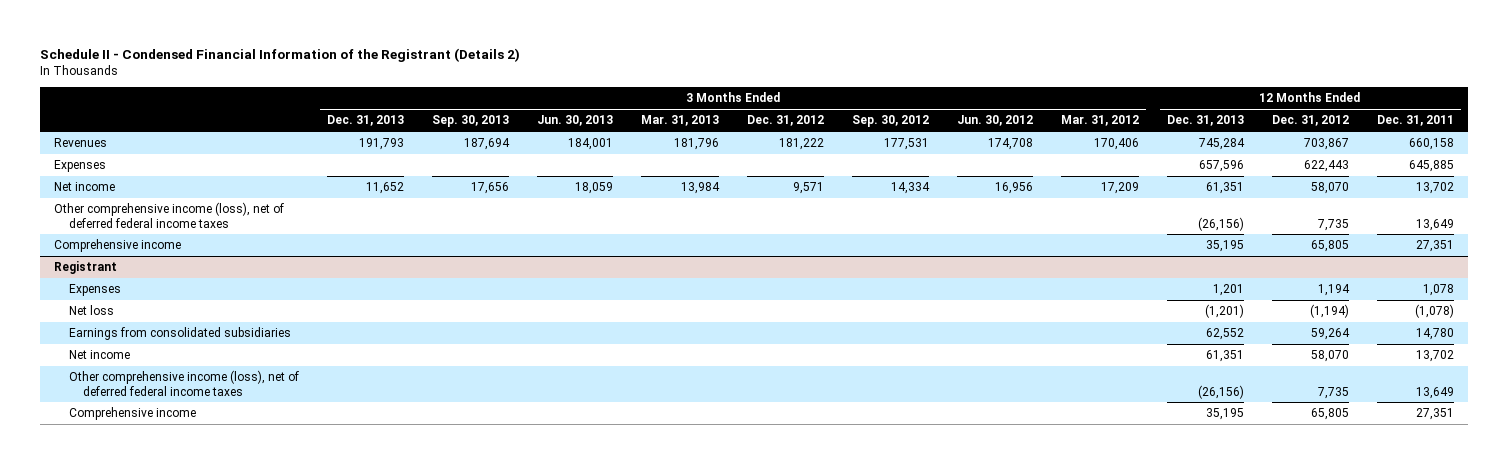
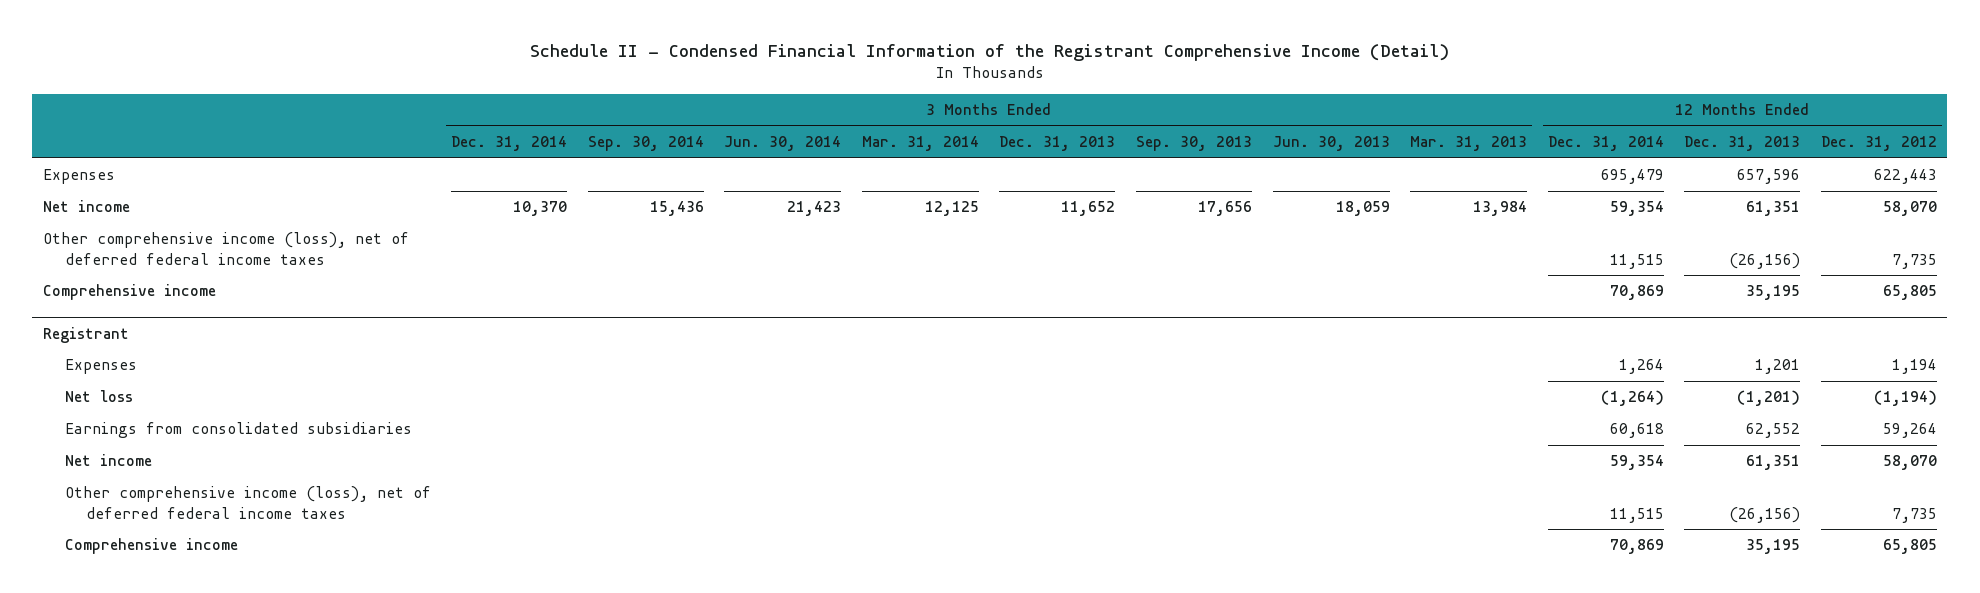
[40,47,521,62] Schedule II - Condensed Financial Information of the Registrant (Details 2) -> [529,43,1449,61] Schedule II - Condensed Financial Information of the Registrant Comprehensive Income (Detail)
[746,115,824,127] Dec. 31, 2012 -> none
[851,115,929,128] Sep. 30, 2012 -> none
[956,115,1033,127] Jun. 30, 2012 -> none
[1060,115,1139,127] Mar. 31, 2012 -> none
[1376,115,1454,127] Dec. 31, 2011 -> none
none -> [451,136,568,152] Dec. 31, 2014
none -> [587,136,704,152] Sep. 30, 2014
none -> [724,136,842,152] Jun. 30, 2014
none -> [861,136,979,152] Mar. 31, 2014
none -> [1547,136,1664,152] Dec. 31, 2014
[54,138,108,148] Revenues -> none

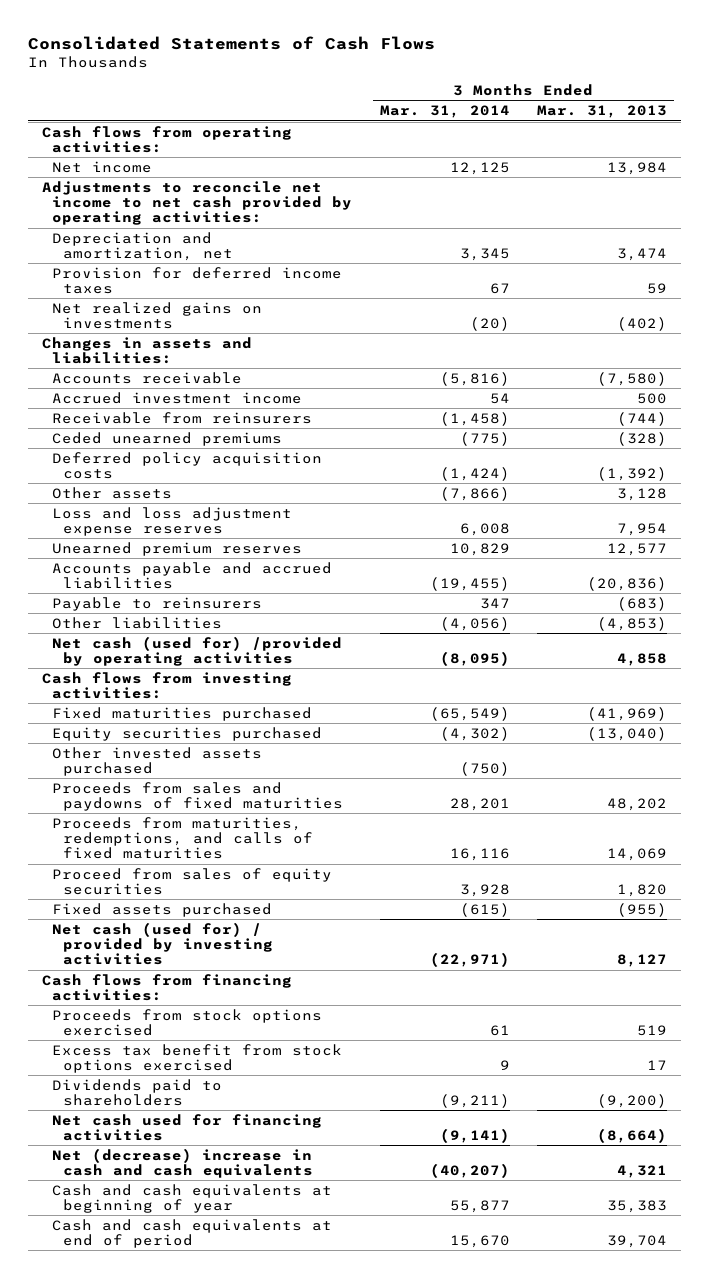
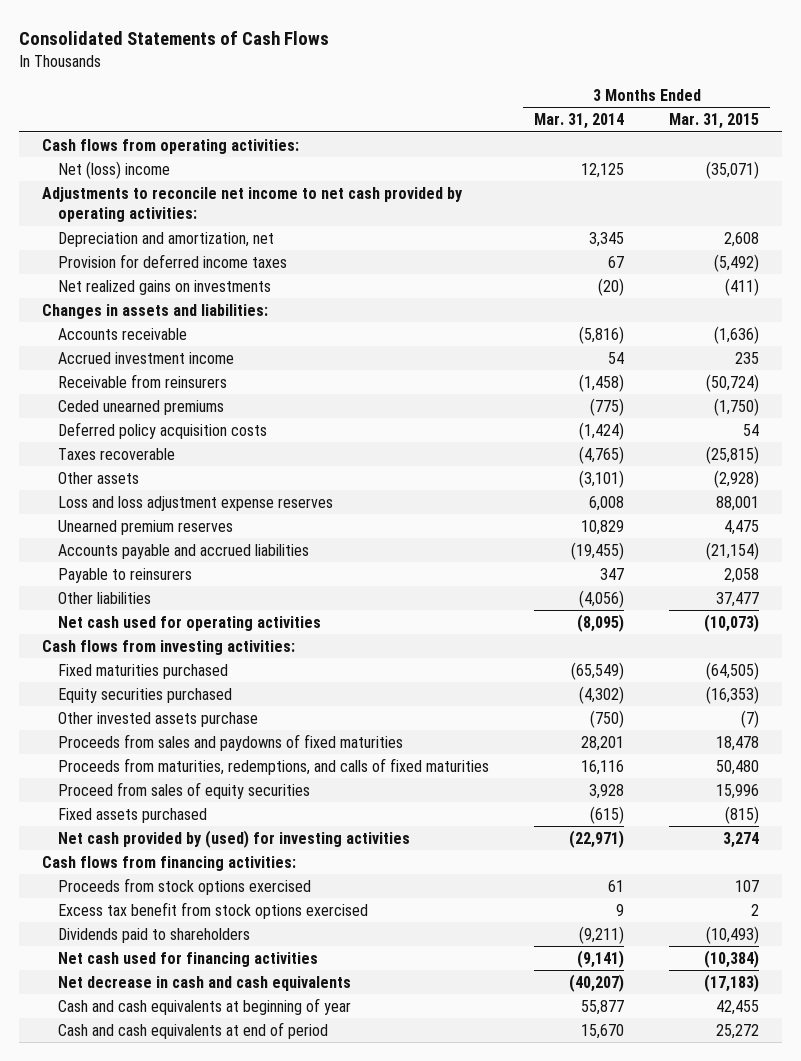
[536,105,667,119] Mar. 31, 2013 -> none
none -> [669,113,760,130] Mar. 31, 2015
[52,160,153,173] Net income -> [58,161,171,180] Net (loss) income
none -> [58,448,176,461] Taxes recoverable
[439,486,510,501] (7,866) -> [579,470,625,489] (3,101)
[52,635,343,667] Net cash (used for) /provided by operating activities -> [58,616,322,632] Net cash used for operating activities
[52,746,263,777] Other invested assets purchased -> [58,712,259,728] Other invested assets purchase
[52,921,273,966] Net cash (used for) / provided by investing activities -> [58,830,411,849] Net cash provided by (used) for investing activities
[52,1147,313,1179] Net (decrease) increase in cash and cash equivalents -> [58,976,352,992] Net decrease in cash and cash equivalents

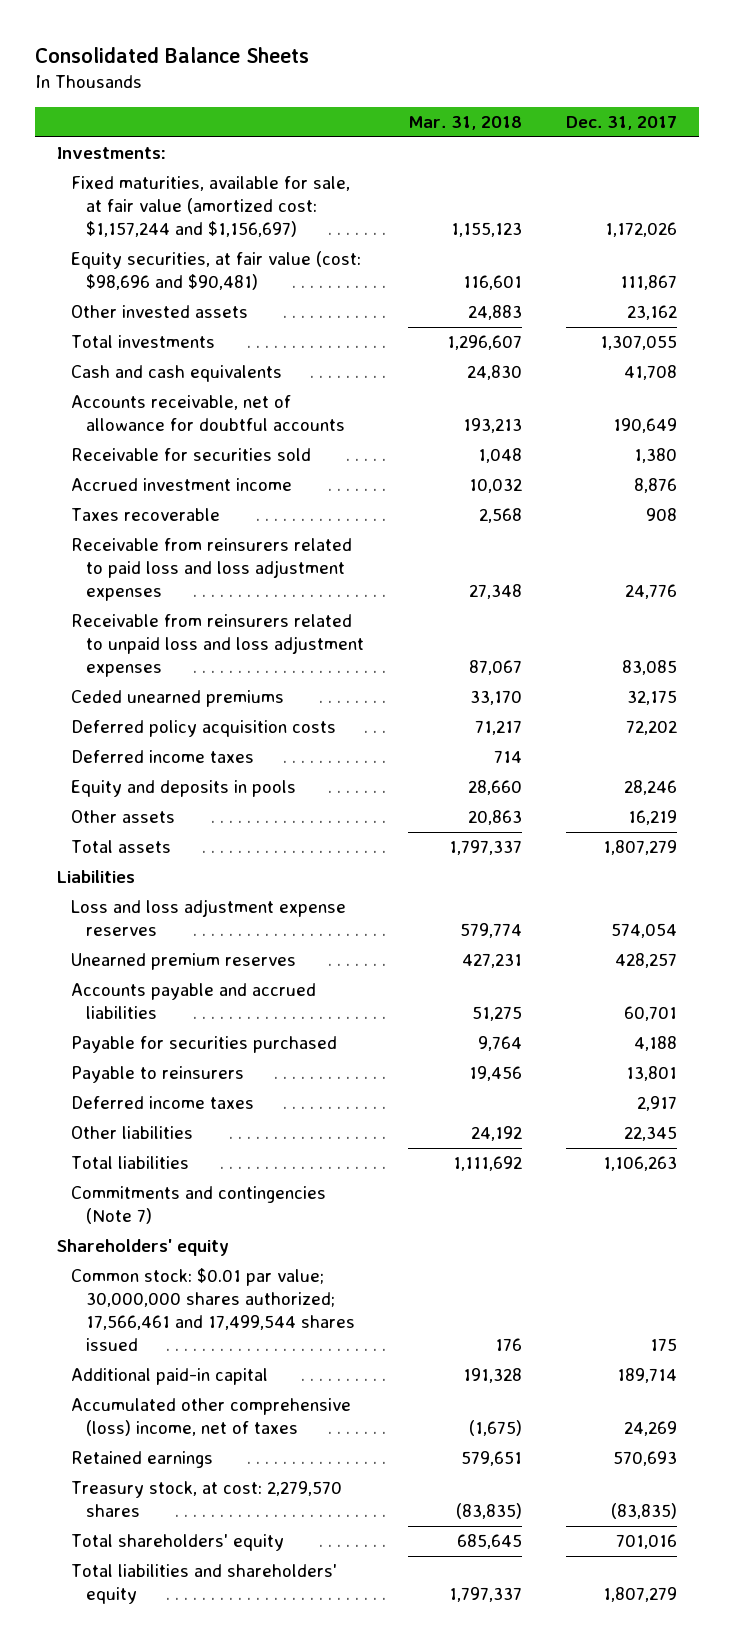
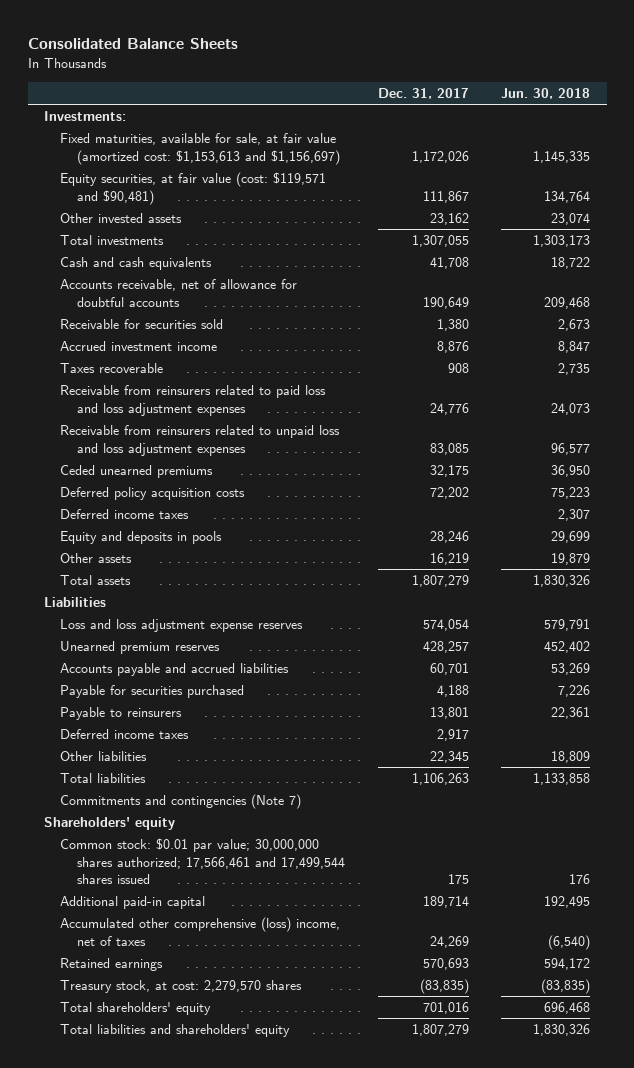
[408,115,523,130] Mar. 31, 2018 -> none
none -> [501,87,591,99] Jun. 30, 2018
[71,176,351,238] Fixed maturities, available for sale, at fair value (amortized cost: $1,157,244 and $1,156,697) -> [60,133,340,165] Fixed maturities, available for sale, at fair value (amortized cost: $1,153,613 and $1,156,697)
[71,251,362,291] Equity securities, at fair value (cost: $98,696 and $90,481) -> [60,172,327,205] Equity securities, at fair value (cost: $119,571 and $90,481)

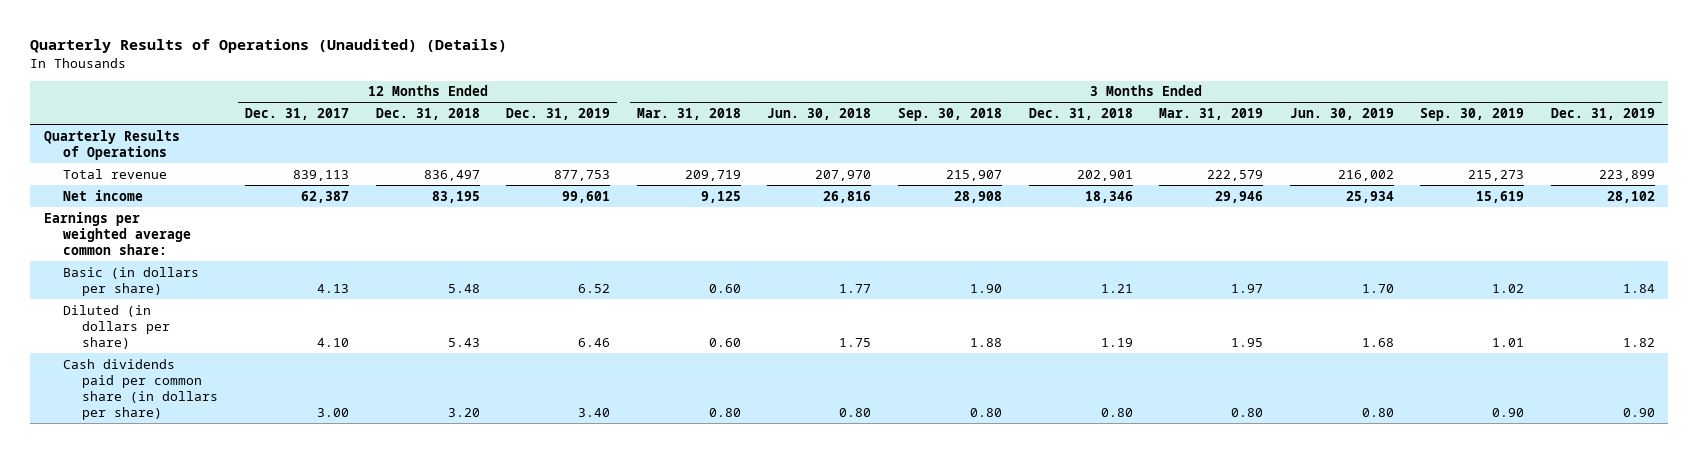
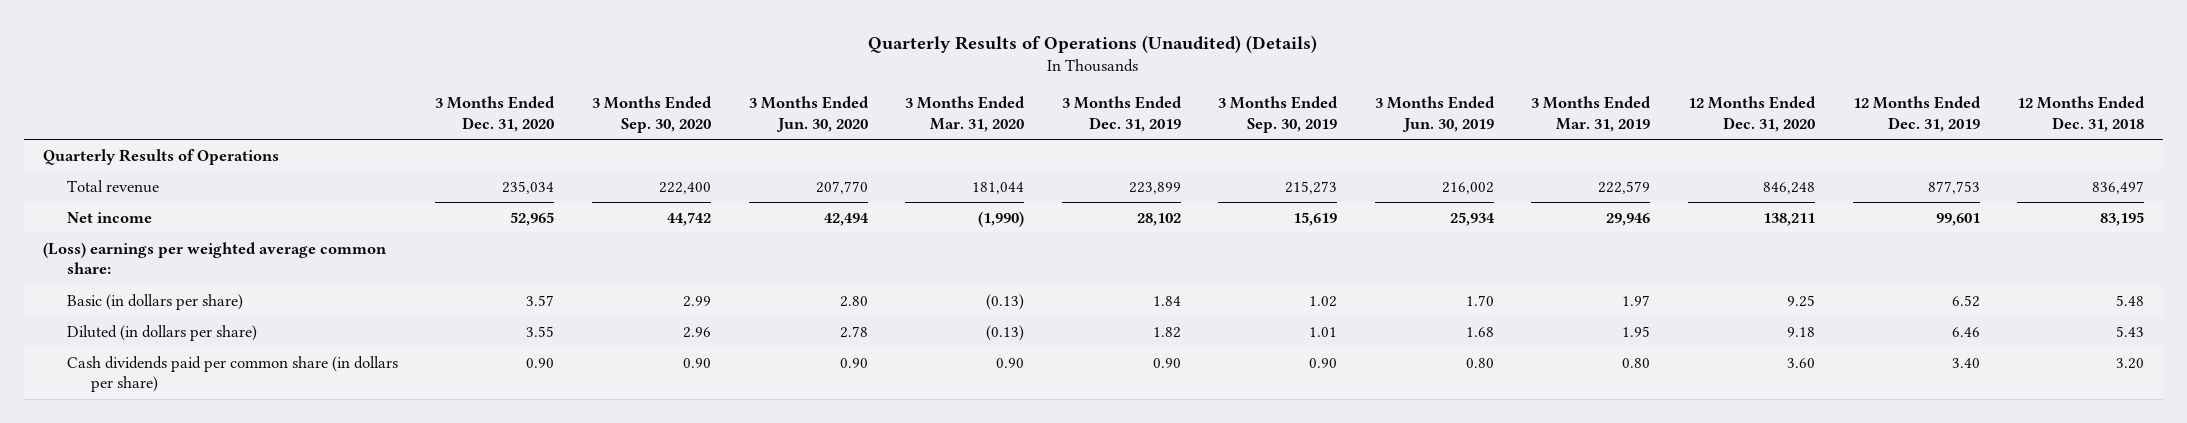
[244,107,349,120] Dec. 31, 2017 -> none
[636,107,741,120] Mar. 31, 2018 -> none
[767,107,872,120] Jun. 30, 2018 -> none
[897,107,1002,121] Sep. 30, 2018 -> none
[1028,107,1133,120] Dec. 31, 2018 -> none
none -> [435,96,556,132] 3 Months Ended Dec. 31, 2020
none -> [592,96,713,133] 3 Months Ended Sep. 30, 2020
none -> [748,96,869,132] 3 Months Ended Jun. 30, 2020
none -> [905,96,1026,132] 3 Months Ended Mar. 31, 2020
none -> [1688,96,1817,132] 12 Months Ended Dec. 31, 2020
[43,211,191,255] Earnings per weighted average common share: -> [42,241,387,275] (Loss) earnings per weighted average common share:

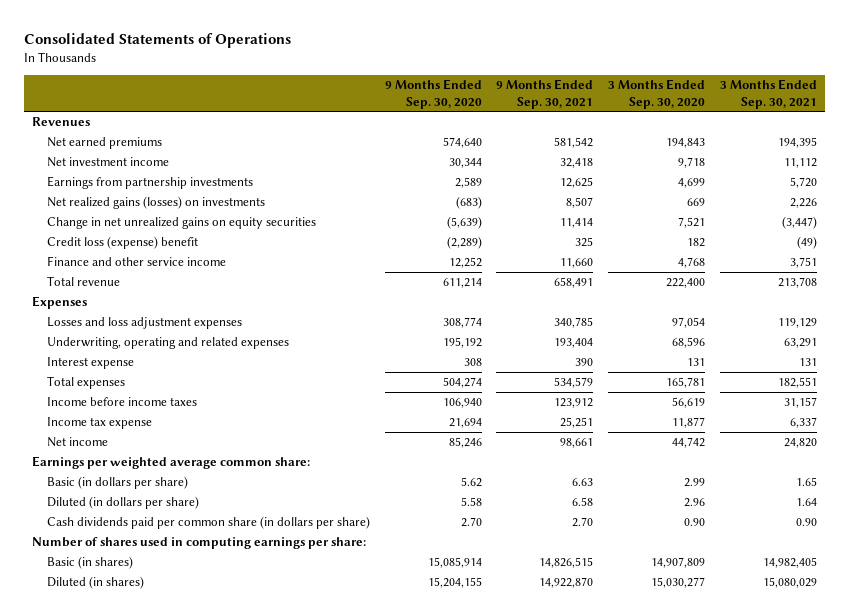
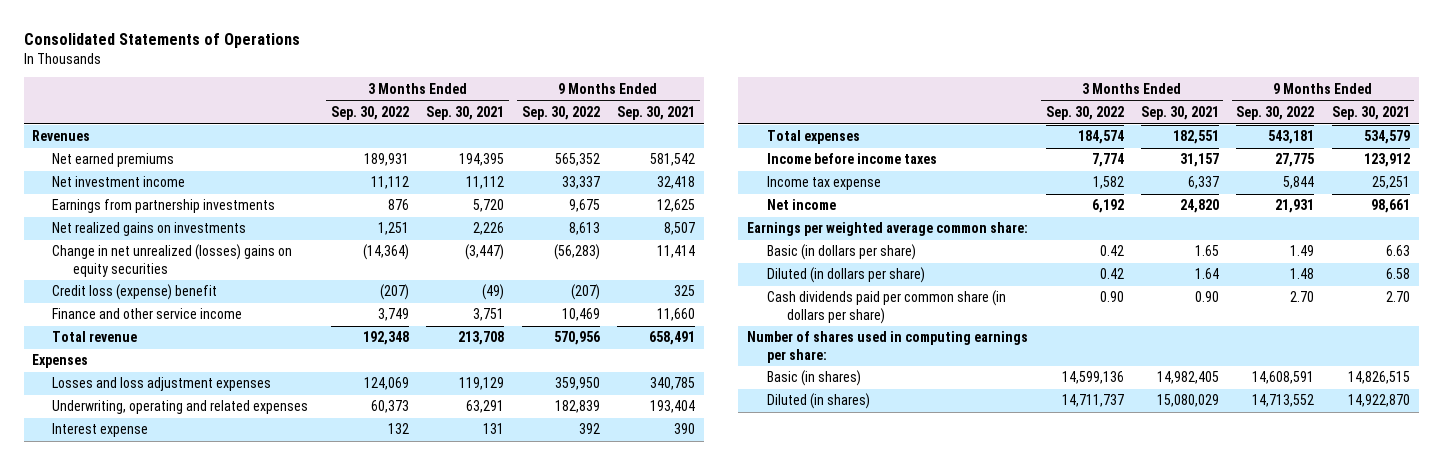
[384,79,482,109] 9 Months Ended Sep. 30, 2020 -> none
[608,79,706,109] 3 Months Ended Sep. 30, 2020 -> none
none -> [330,105,409,120] Sep. 30, 2022
none -> [521,105,600,120] Sep. 30, 2022
[46,196,265,210] Net realized gains (losses) on investments -> [52,222,247,237] Net realized gains on investments
[46,217,316,230] Change in net unrealized gains on equity securities -> [52,244,293,277] Change in net unrealized (losses) gains on equity securities

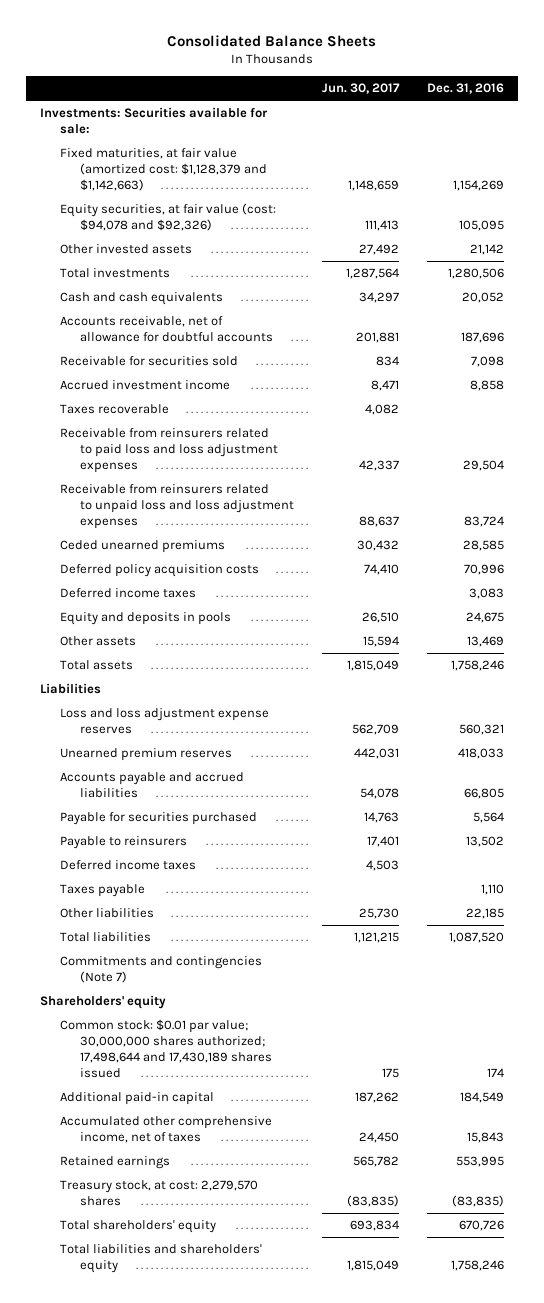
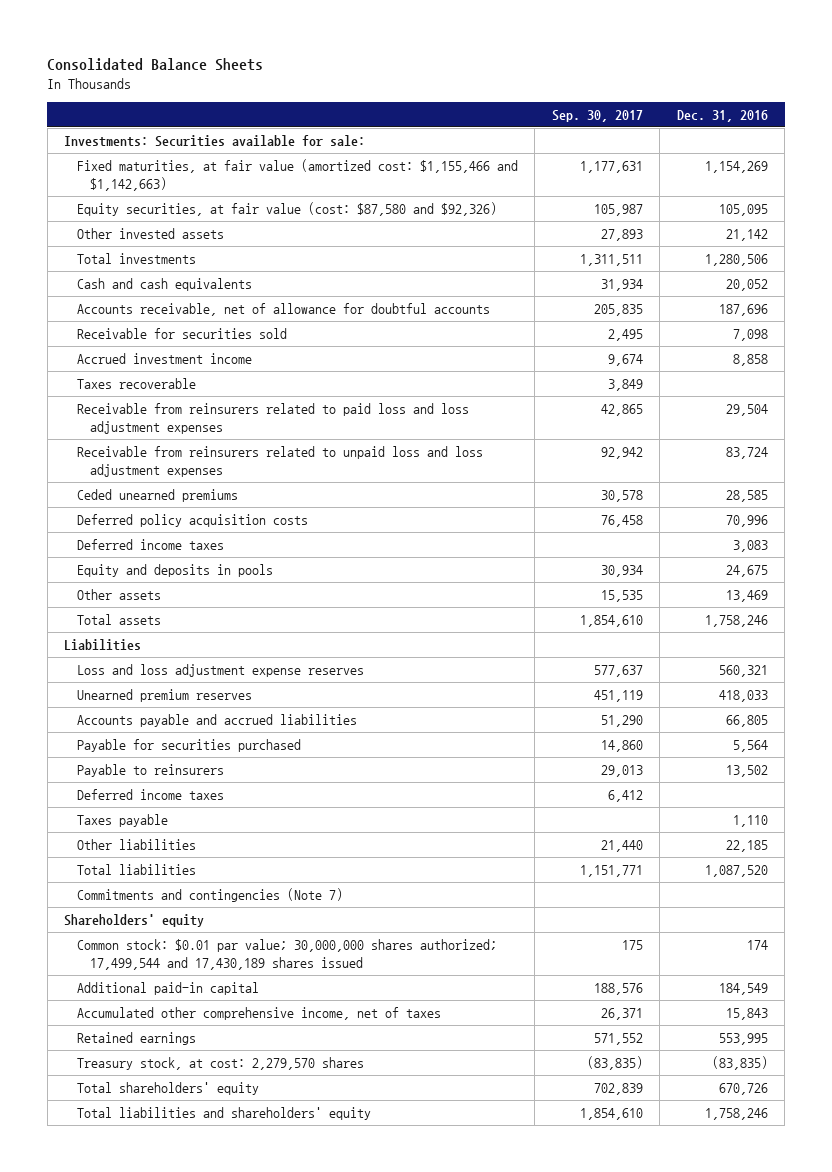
[322,83,401,95] Jun. 30, 2017 -> none
none -> [551,110,643,123] Sep. 30, 2017
[59,147,268,191] Fixed maturities, at fair value (amortized cost: $1,128,379 and $1,142,663) -> [77,158,519,192] Fixed maturities, at fair value (amortized cost: $1,155,466 and $1,142,663)
[59,202,276,231] Equity securities, at fair value (cost: $94,078 and $92,326) -> [77,201,498,216] Equity securities, at fair value (cost: $87,580 and $92,326)
[59,1018,273,1078] Common stock: $0.01 par value; 30,000,000 shares authorized; 17,498,644 and 17,430,189 shares issued -> [77,938,498,971] Common stock: $0.01 par value; 30,000,000 shares authorized; 17,499,544 and 17,430,189 shares issued

